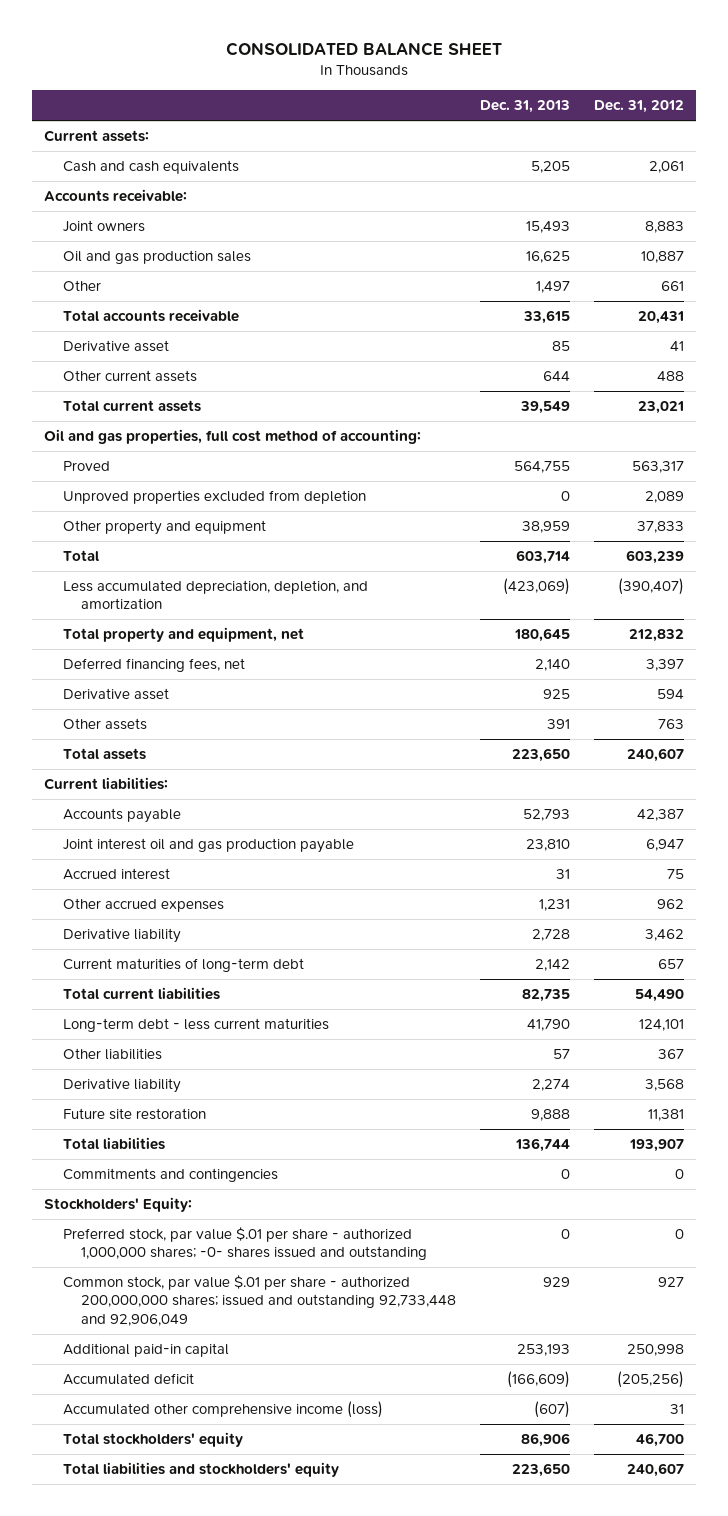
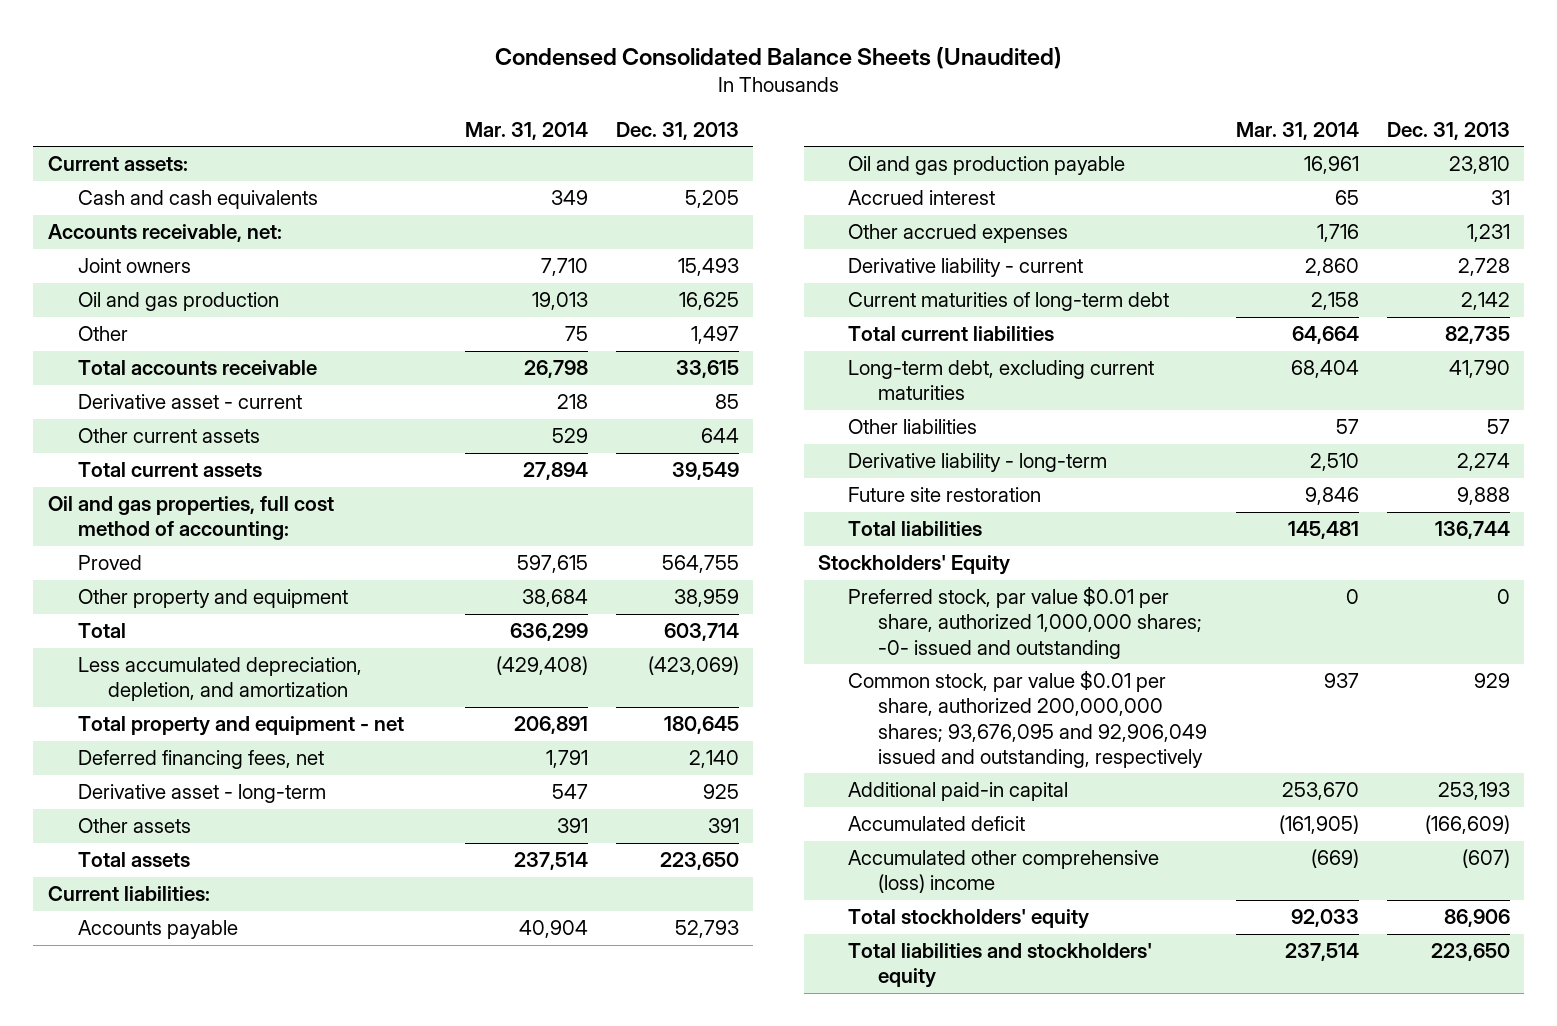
[225,42,502,57] CONSOLIDATED BALANCE SHEET -> [494,46,1062,69] Condensed Consolidated Balance Sheets (Unaudited)
[593,100,684,114] Dec. 31, 2012 -> none
none -> [464,121,588,140] Mar. 31, 2014
[44,189,188,203] Accounts receivable: -> [47,224,282,243] Accounts receivable, net:
[62,250,251,265] Oil and gas production sales -> [77,292,279,312] Oil and gas production
[62,340,169,353] Derivative asset -> [77,394,302,410] Derivative asset - current
[62,490,366,505] Unproved properties excluded from depletion -> none
[62,627,304,643] Total property and equipment, net -> [77,716,404,737] Total property and equipment - net
[62,688,169,701] Derivative asset -> [77,784,326,804] Derivative asset - long-term
[62,838,354,854] Joint interest oil and gas production payable -> [848,156,1126,176] Oil and gas production payable
[62,928,181,944] Derivative liability -> [848,258,1084,278] Derivative liability - current
[62,1018,329,1033] Long-term debt - less current maturities -> [848,360,1155,401] Long-term debt, excluding current maturities
[62,1078,181,1094] Derivative liability -> [848,453,1108,473] Derivative liability - long-term
[62,1168,278,1183] Commitments and contingencies -> none
[44,1197,193,1213] Stockholders' Equity: -> [818,555,1011,576] Stockholders' Equity
[62,1227,427,1261] Preferred stock, par value $.01 per share - authorized 1,000,000 shares; -0- shares issued and outstanding -> [848,586,1203,659] Preferred stock, par value $0.01 per share, authorized 1,000,000 shares; -0- issued and outstanding
[62,1275,456,1326] Common stock, par value $.01 per share - authorized 200,000,000 shares; issued and outstanding 92,733,448 and 92,906,049 -> [848,670,1208,768] Common stock, par value $0.01 per share, authorized 200,000,000 shares; 93,676,095 and 92,906,049 issued and outstanding, respectively
[62,1401,383,1419] Accumulated other comprehensive income (loss) -> [848,850,1160,894] Accumulated other comprehensive (loss) income

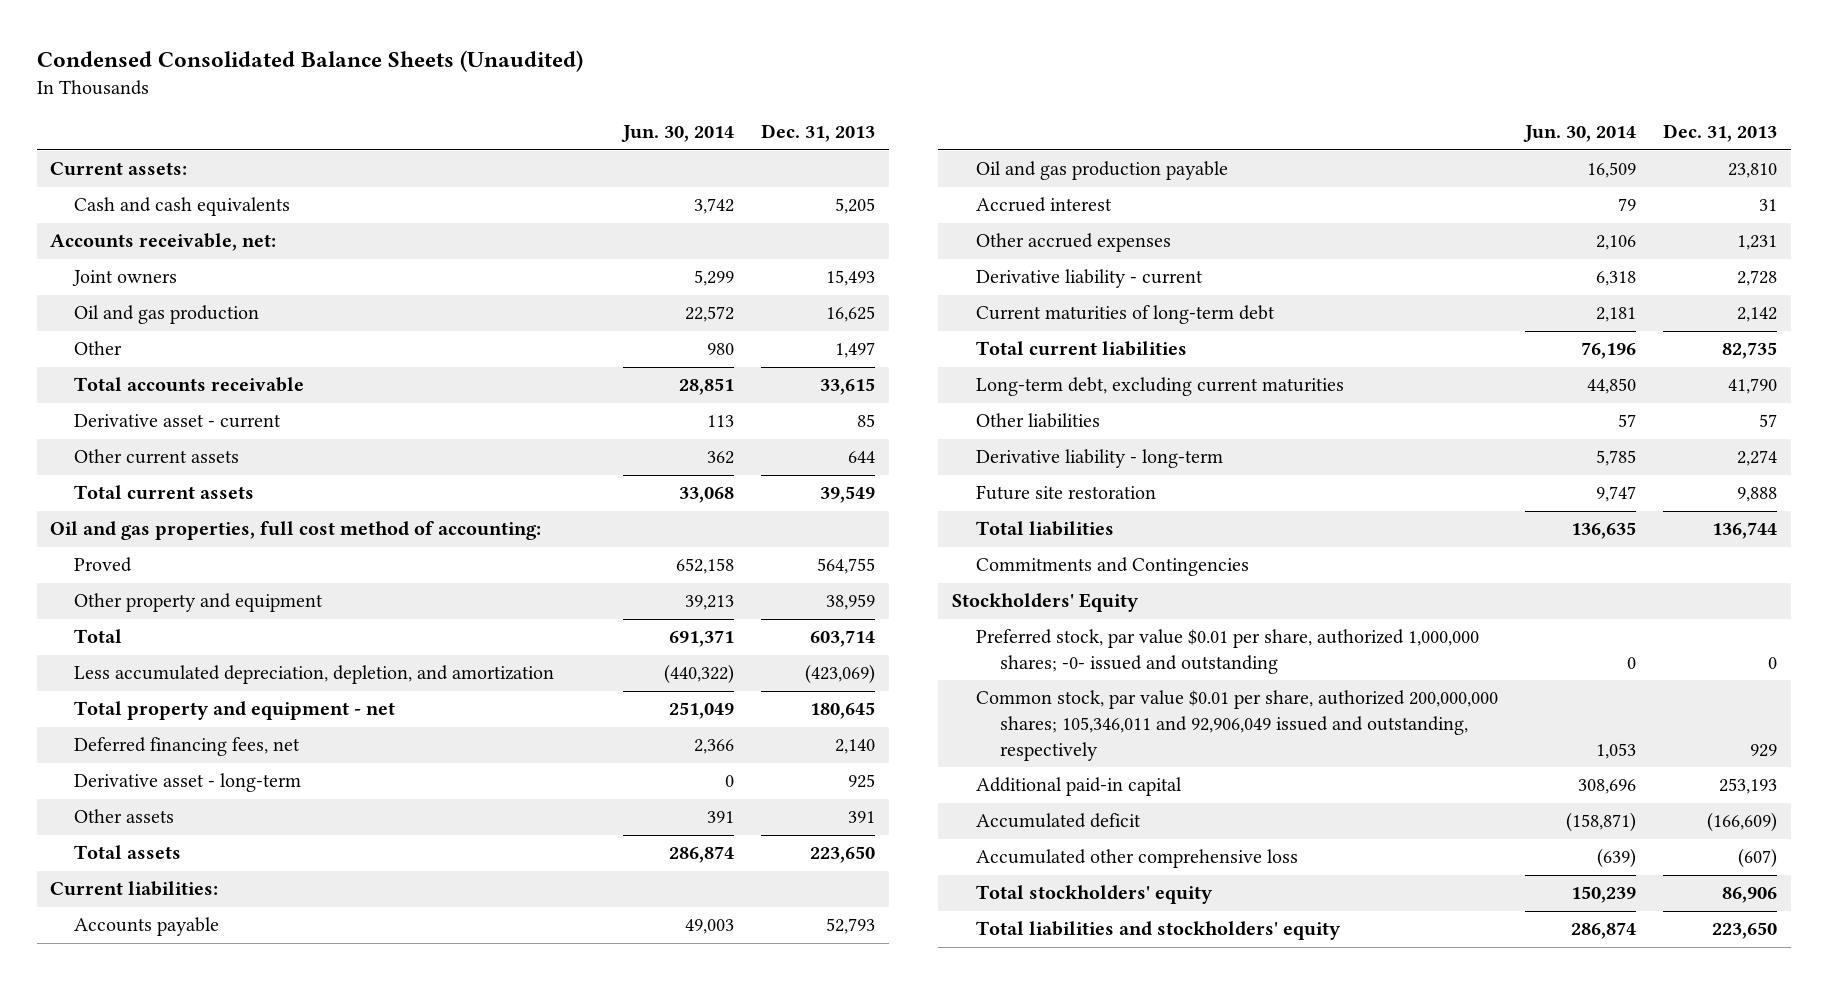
[464,121,588,140] Mar. 31, 2014 -> none
none -> [621,125,735,143] Jun. 30, 2014
none -> [975,557,1249,577] Commitments and Contingencies
[848,670,1208,768] Common stock, par value $0.01 per share, authorized 200,000,000 shares; 93,676,095 and 92,906,049 issued and outstanding, respectively -> [975,690,1498,761] Common stock, par value $0.01 per share, authorized 200,000,000 shares; 105,346,011 and 92,906,049 issued and outstanding, respectively
[848,850,1160,894] Accumulated other comprehensive (loss) income -> [975,849,1298,869] Accumulated other comprehensive loss

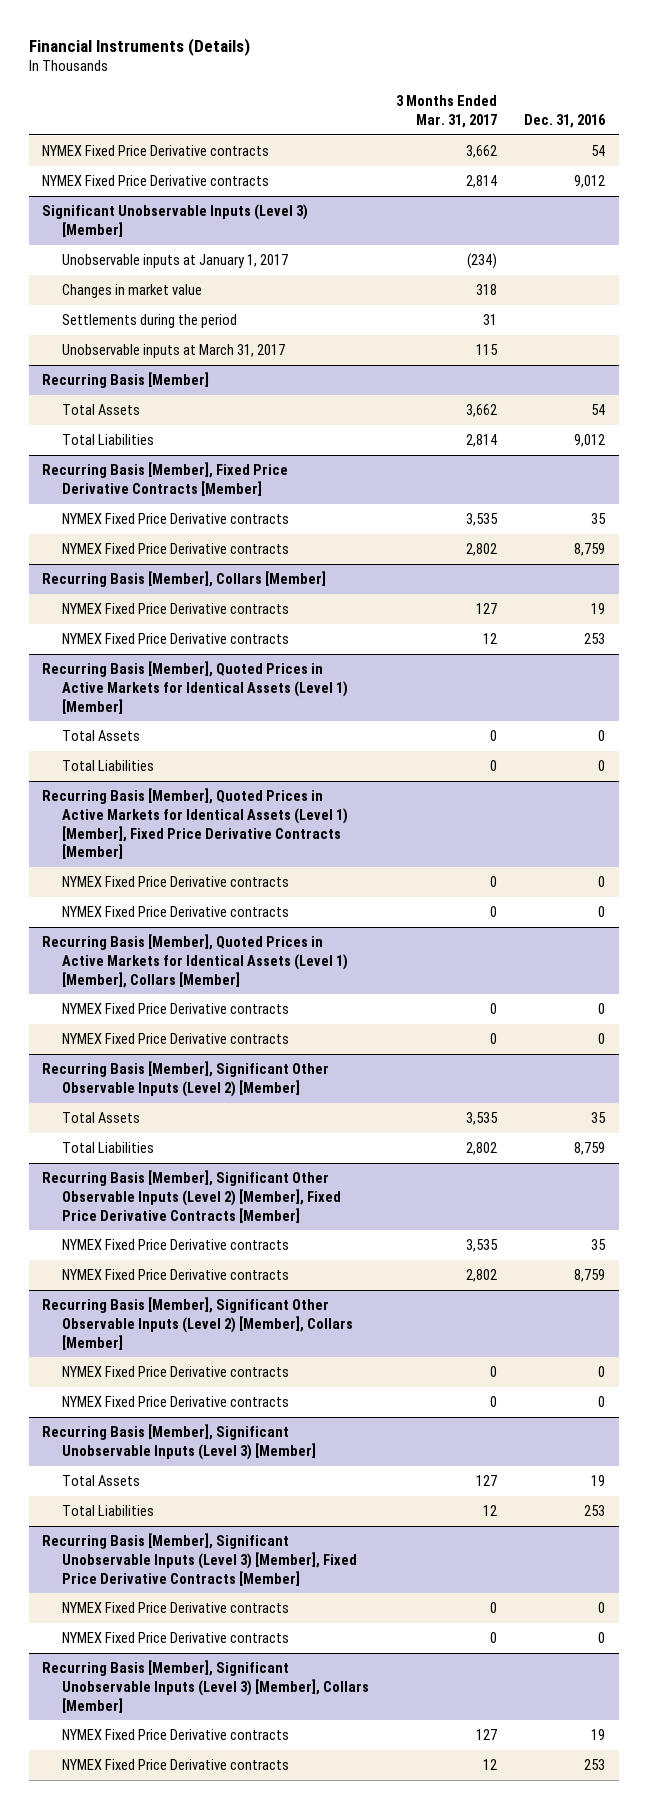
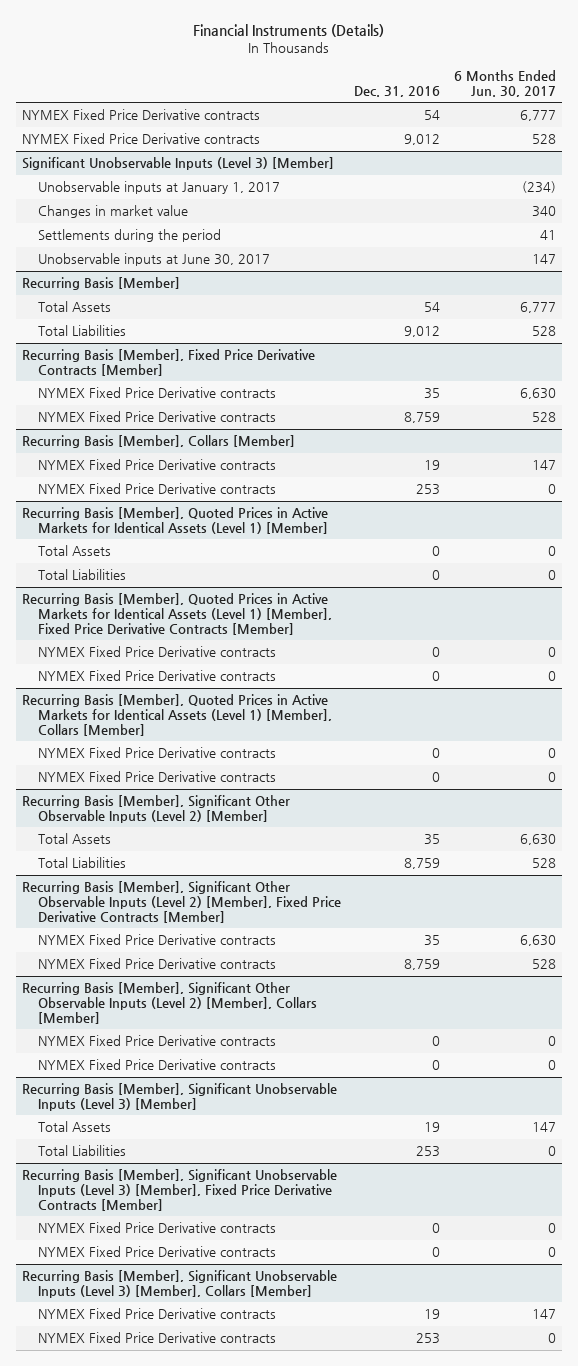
[396,95,498,129] 3 Months Ended Mar. 31, 2017 -> none
none -> [453,70,556,98] 6 Months Ended Jun. 30, 2017
[62,344,286,359] Unobservable inputs at March 31, 2017 -> [38,253,271,267] Unobservable inputs at June 30, 2017

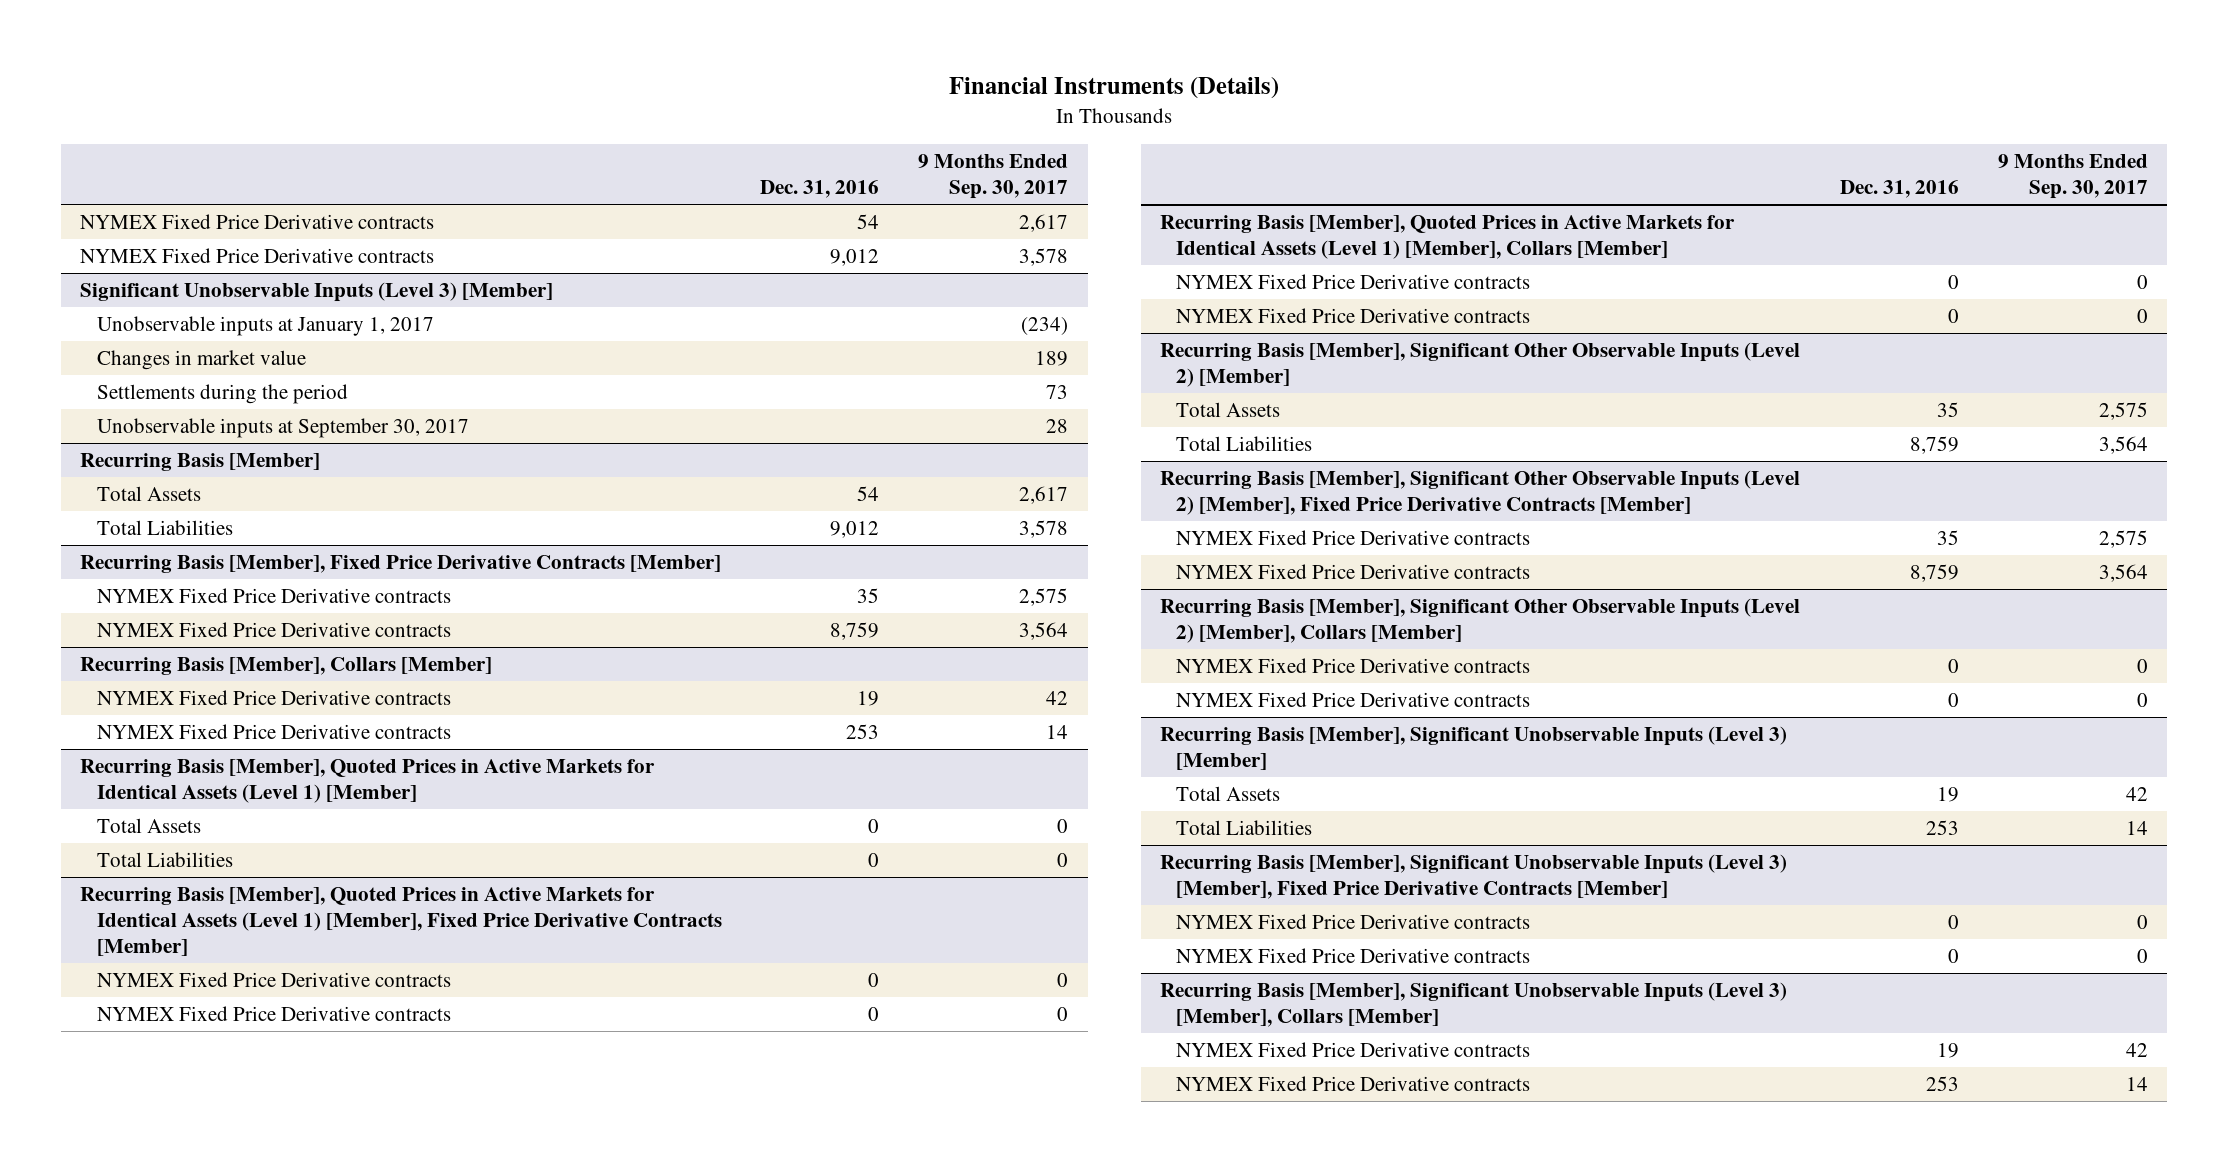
[453,70,556,98] 6 Months Ended Jun. 30, 2017 -> none
none -> [918,153,1069,200] 9 Months Ended Sep. 30, 2017
[38,253,271,267] Unobservable inputs at June 30, 2017 -> [96,418,469,439] Unobservable inputs at September 30, 2017

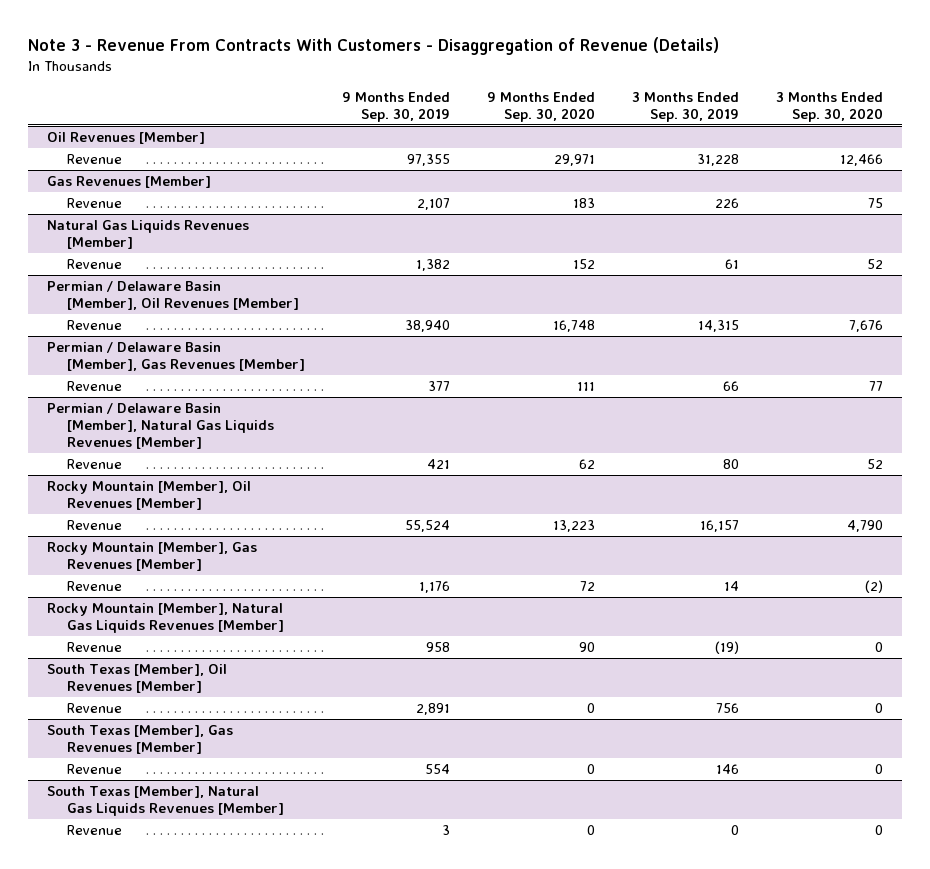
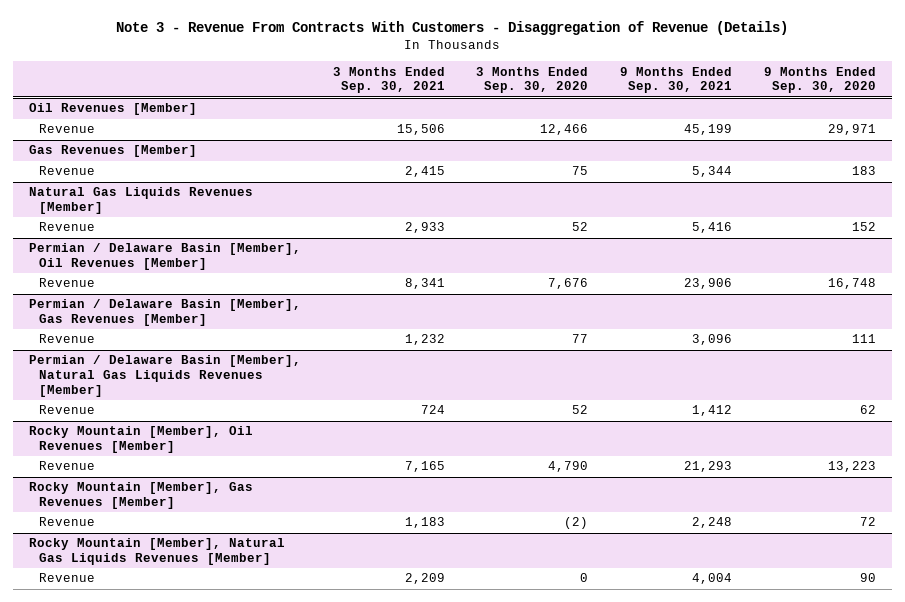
[342,91,451,122] 9 Months Ended Sep. 30, 2019 -> none
[632,91,740,122] 3 Months Ended Sep. 30, 2019 -> none
none -> [332,66,445,94] 3 Months Ended Sep. 30, 2021
none -> [620,66,733,94] 9 Months Ended Sep. 30, 2021
[46,664,227,694] South Texas [Member], Oil Revenues [Member] -> none
[67,703,123,714] Revenue -> none
[46,725,233,755] South Texas [Member], Gas Revenues [Member] -> none
[67,764,123,775] Revenue -> none
[46,786,285,817] South Texas [Member], Natural Gas Liquids Revenues [Member] -> none
[67,825,123,836] Revenue -> none

